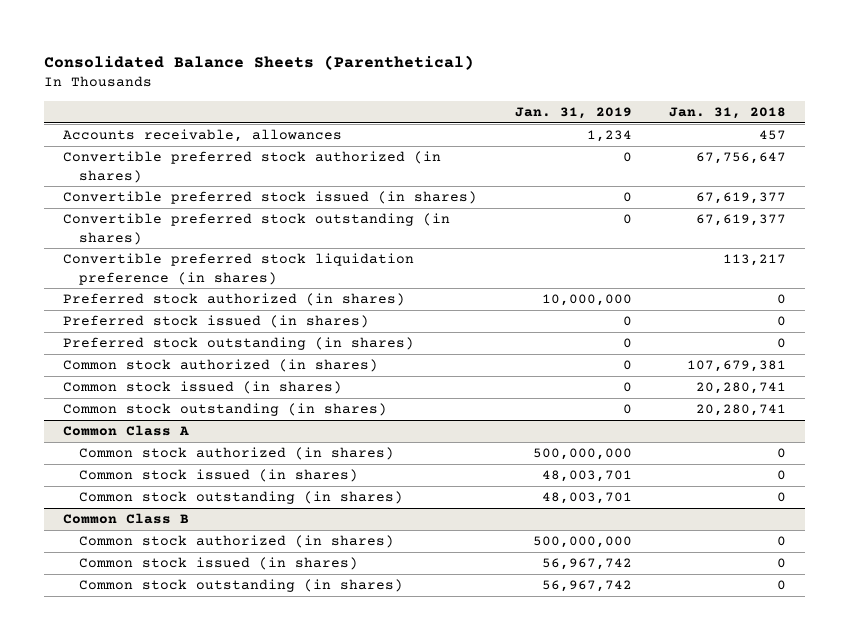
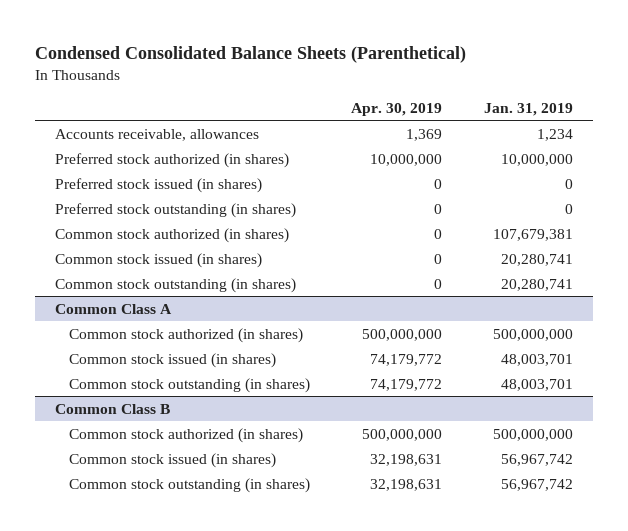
[44,54,475,70] Consolidated Balance Sheets (Parenthetical) -> [34,45,466,63] Condensed Consolidated Balance Sheets (Parenthetical)
[669,106,787,119] Jan. 31, 2018 -> none
none -> [351,102,443,116] Apr. 30, 2019
[63,151,442,183] Convertible preferred stock authorized (in shares) -> none
[63,191,478,205] Convertible preferred stock issued (in shares) -> none
[63,213,451,245] Convertible preferred stock outstanding (in shares) -> none
[63,253,415,285] Convertible preferred stock liquidation preference (in shares) -> none
[622,360,632,371] 0 -> [492,228,573,241] 107,679,381
[622,382,632,393] 0 -> [500,253,573,266] 20,280,741
[622,404,632,415] 0 -> [500,278,573,291] 20,280,741

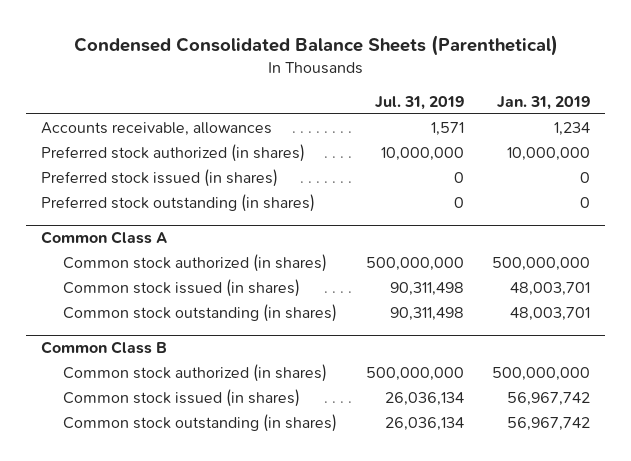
[351,102,443,116] Apr. 30, 2019 -> none
none -> [374,96,464,111] Jul. 31, 2019
[55,227,290,243] Common stock authorized (in shares) -> none
[55,252,263,268] Common stock issued (in shares) -> none
[55,277,297,293] Common stock outstanding (in shares) -> none

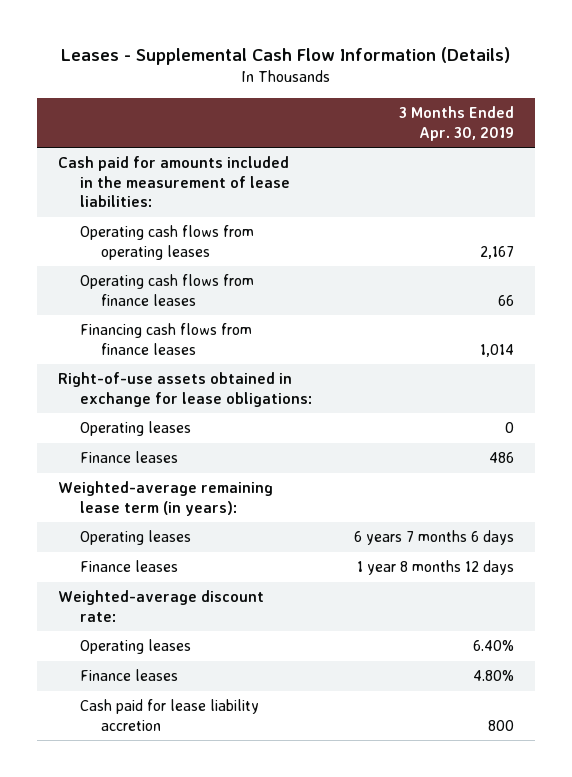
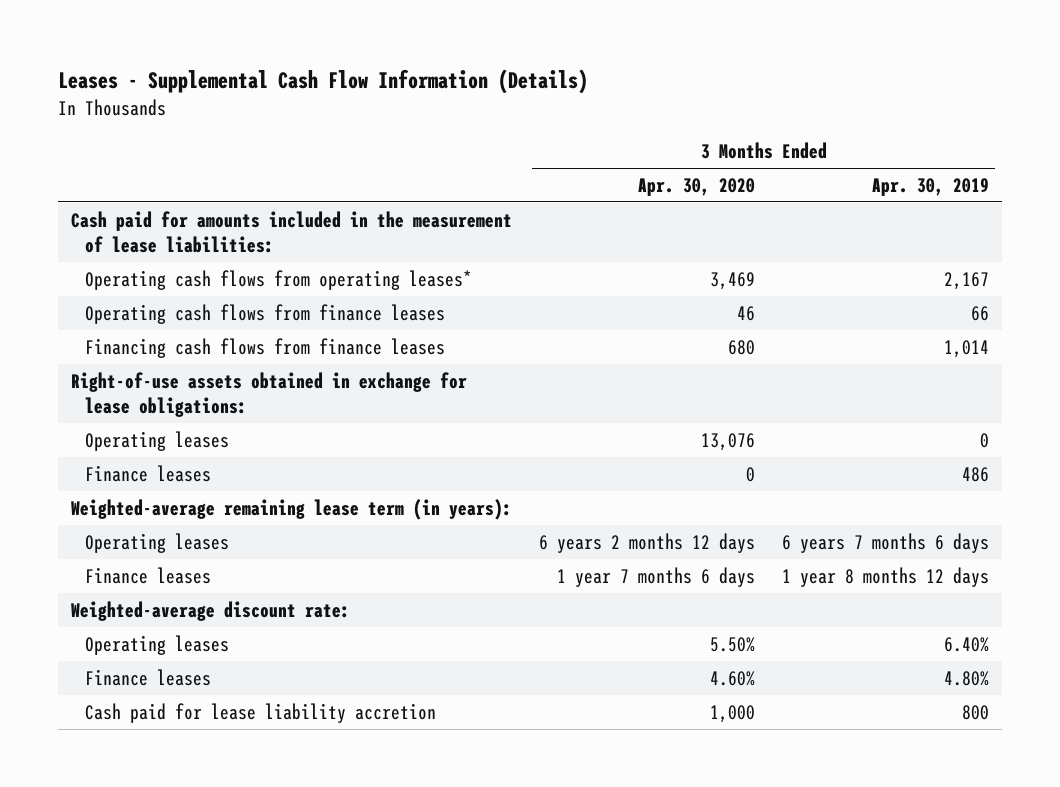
none -> [637,177,755,196] Apr. 30, 2020
[79,225,254,260] Operating cash flows from operating leases -> [85,269,473,290] Operating cash flows from operating leases*

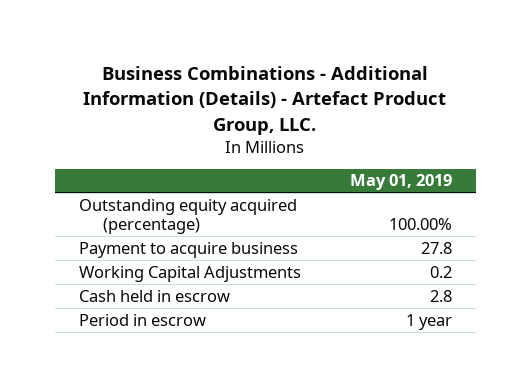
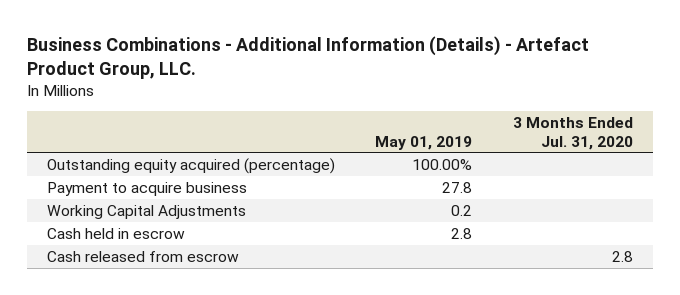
none -> [512,116,633,150] 3 Months Ended Jul. 31, 2020
[79,313,207,326] Period in escrow -> none
none -> [47,250,240,262] Cash released from escrow

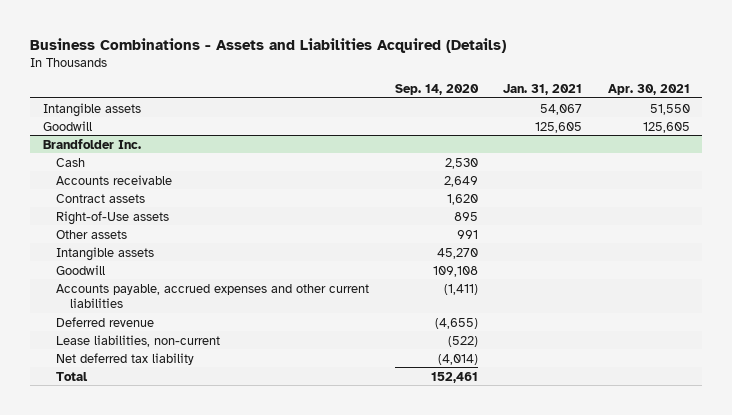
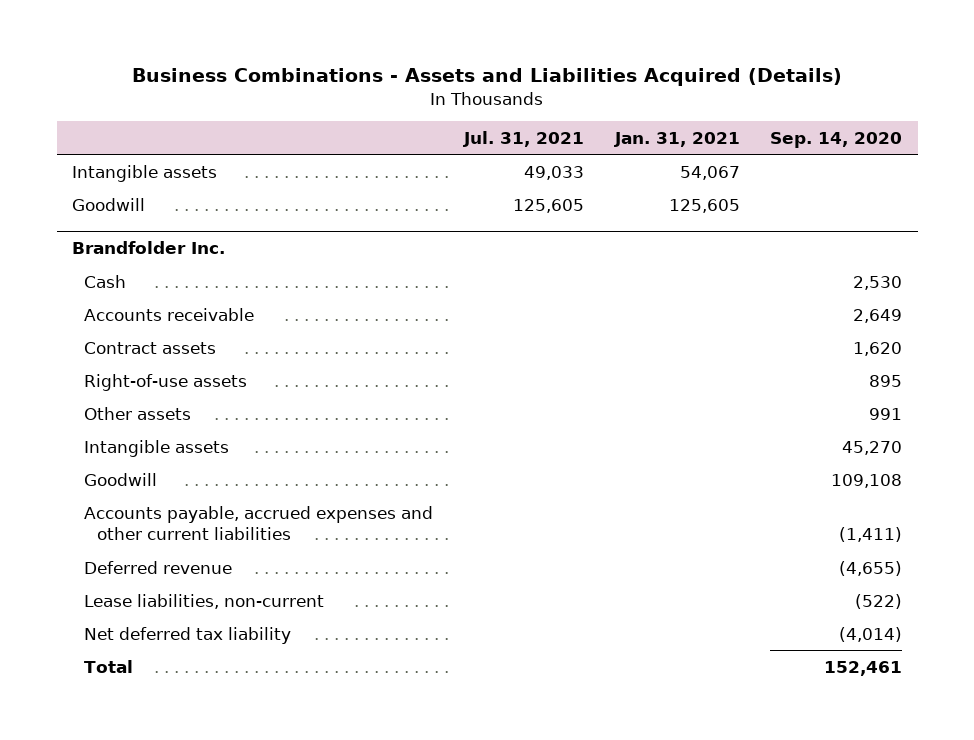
[607,84,690,96] Apr. 30, 2021 -> none
none -> [463,130,585,147] Jul. 31, 2021
[56,210,170,225] Right-of-Use assets -> [84,373,248,391] Right-of-use assets

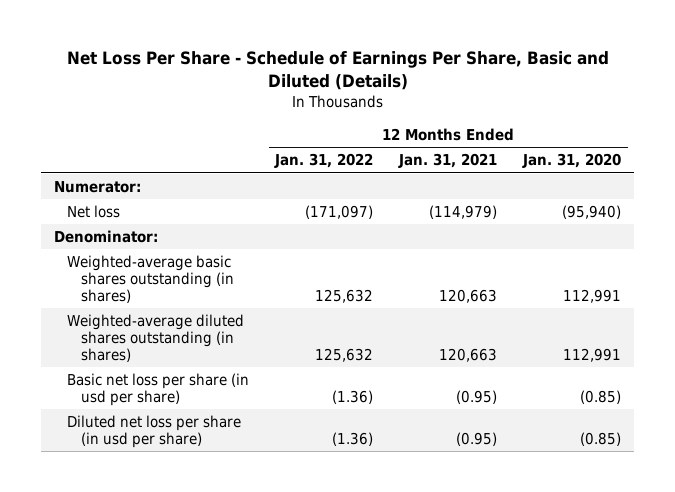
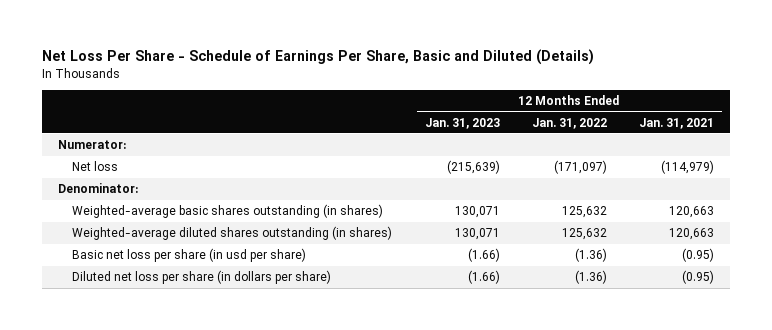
[522,153,622,169] Jan. 31, 2020 -> none
none -> [424,117,500,129] Jan. 31, 2023
[67,415,242,449] Diluted net loss per share (in usd per share) -> [72,270,332,285] Diluted net loss per share (in dollars per share)

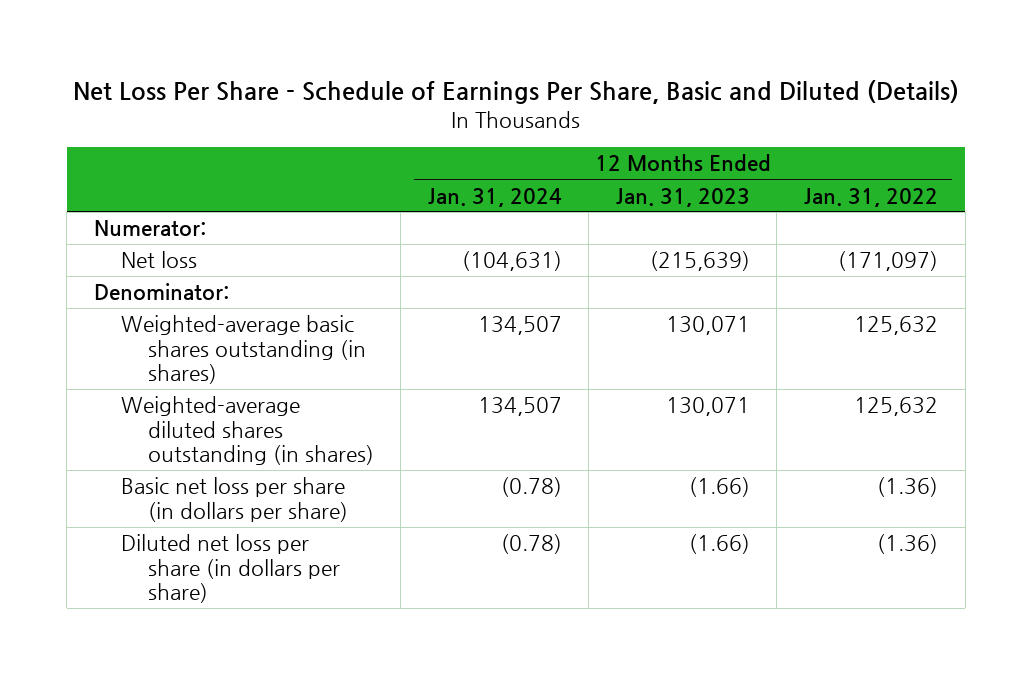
[639,117,715,129] Jan. 31, 2021 -> none
none -> [427,187,562,207] Jan. 31, 2024
[72,248,307,263] Basic net loss per share (in usd per share) -> [120,477,348,522] Basic net loss per share (in dollars per share)

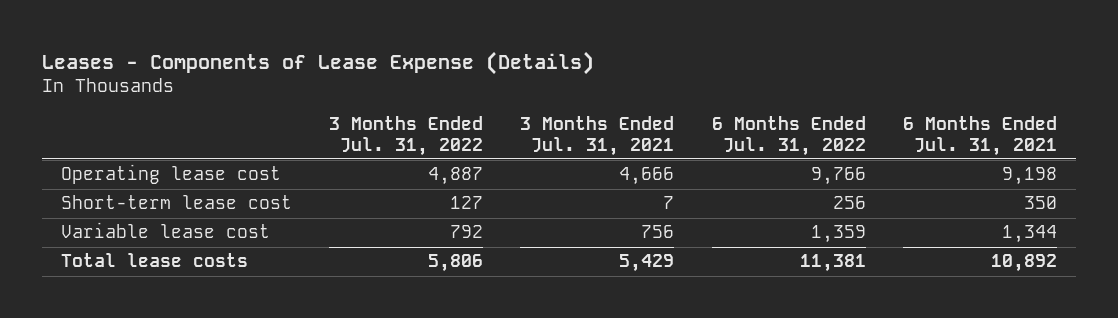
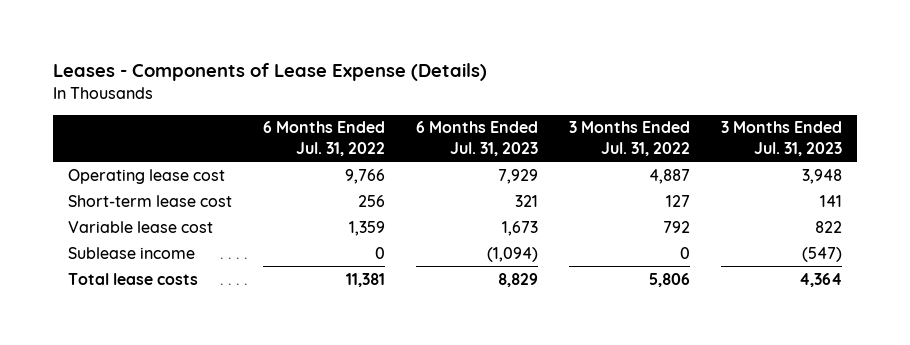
[520,115,675,156] 3 Months Ended Jul. 31, 2021 -> none
[902,115,1057,156] 6 Months Ended Jul. 31, 2021 -> none
none -> [415,121,538,156] 6 Months Ended Jul. 31, 2023
none -> [720,121,842,156] 3 Months Ended Jul. 31, 2023
none -> [68,246,196,259] Sublease income

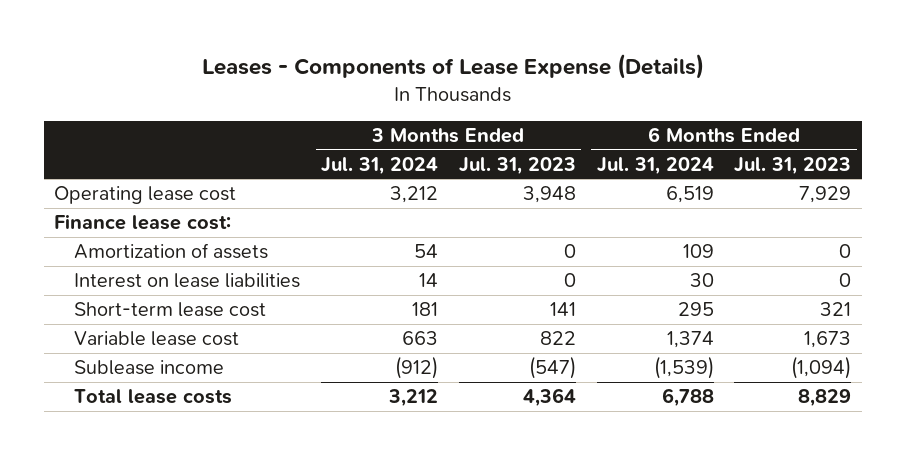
[262,121,385,156] 6 Months Ended Jul. 31, 2022 -> none
[568,121,690,156] 3 Months Ended Jul. 31, 2022 -> none
none -> [321,156,439,175] Jul. 31, 2024
none -> [596,156,714,175] Jul. 31, 2024
none -> [54,214,232,231] Finance lease cost:
none -> [74,243,269,260] Amortization of assets
none -> [74,273,301,289] Interest on lease liabilities

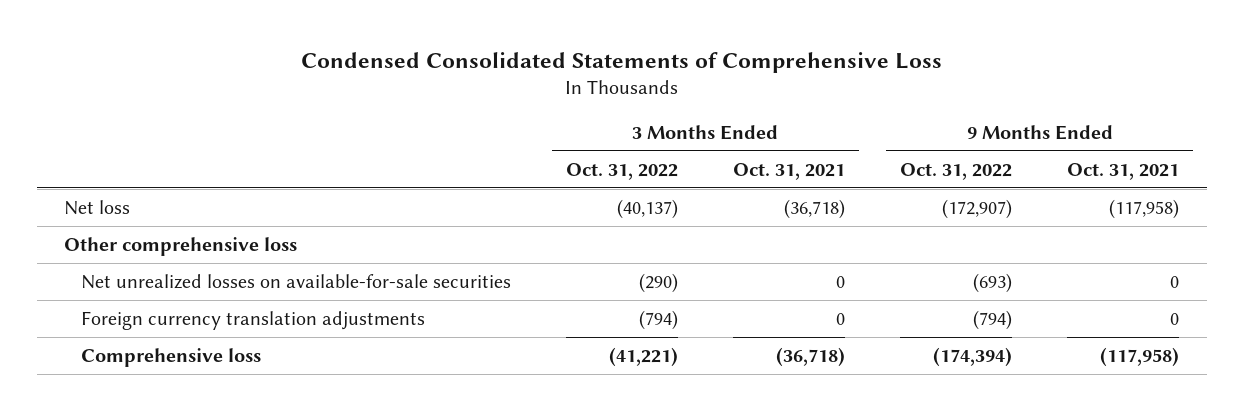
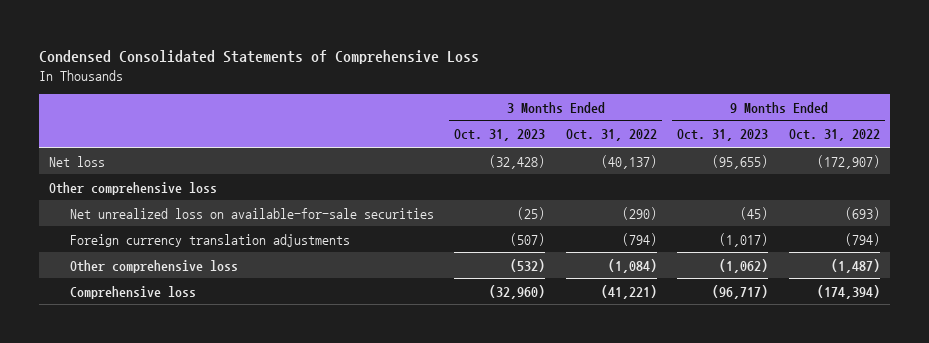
[732,162,845,180] Oct. 31, 2021 -> none
[1067,162,1180,180] Oct. 31, 2021 -> none
none -> [454,129,546,142] Oct. 31, 2023
none -> [677,129,769,142] Oct. 31, 2023
[80,273,511,289] Net unrealized losses on available-for-sale securities -> [69,207,434,219] Net unrealized loss on available-for-sale securities
none -> [69,259,238,273] Other comprehensive loss

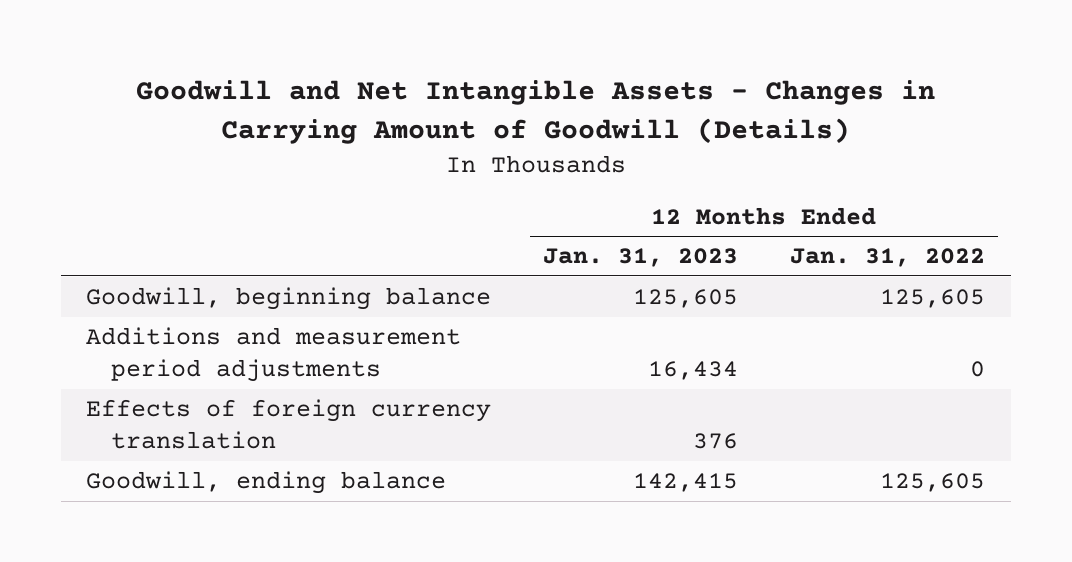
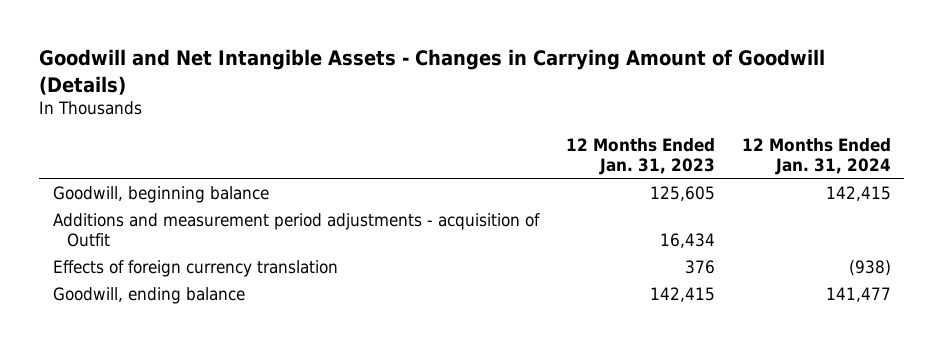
[790,248,986,268] Jan. 31, 2022 -> none
none -> [741,137,891,176] 12 Months Ended Jan. 31, 2024
[86,327,462,383] Additions and measurement period adjustments -> [52,212,540,247] Additions and measurement period adjustments - acquisition of Outfit

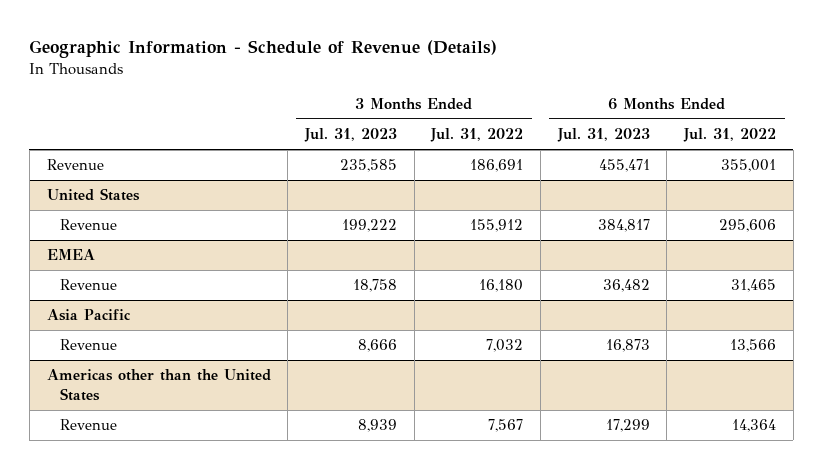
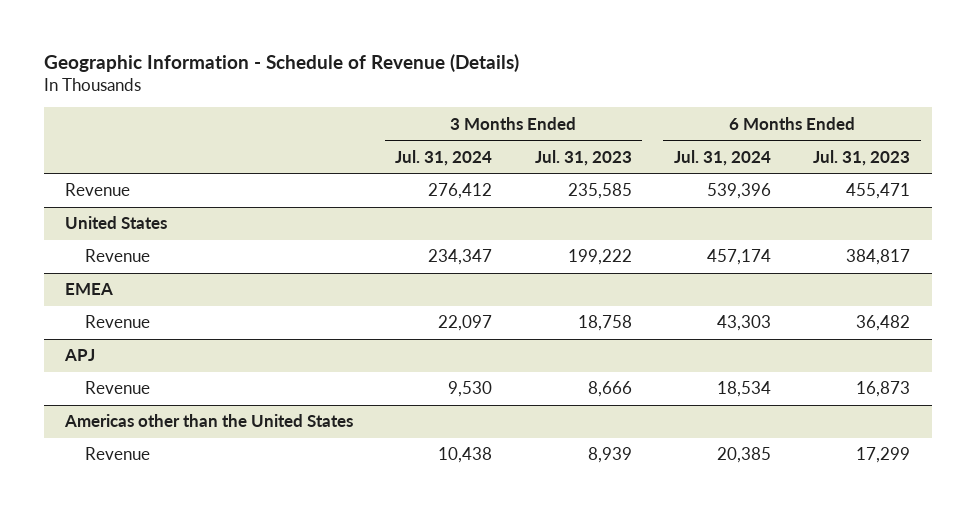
[430,128,524,143] Jul. 31, 2022 -> none
[682,128,776,143] Jul. 31, 2022 -> none
none -> [395,149,493,166] Jul. 31, 2024
none -> [674,149,772,166] Jul. 31, 2024
[46,309,131,322] Asia Pacific -> [63,349,95,362] APJ

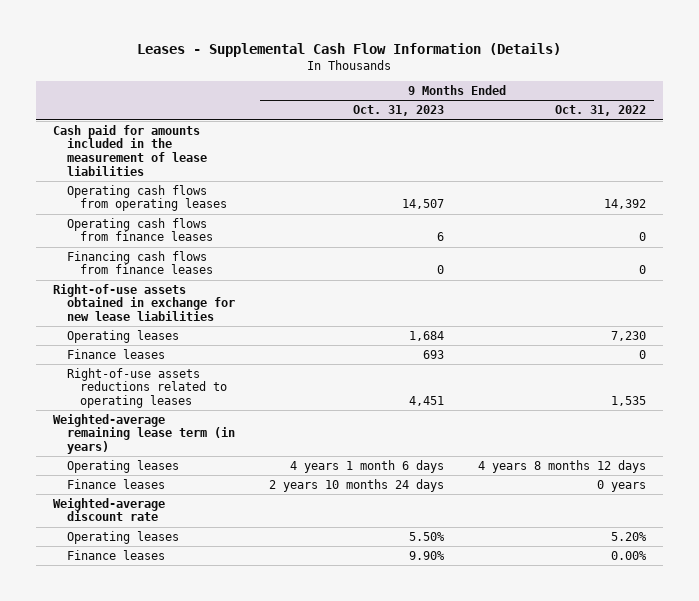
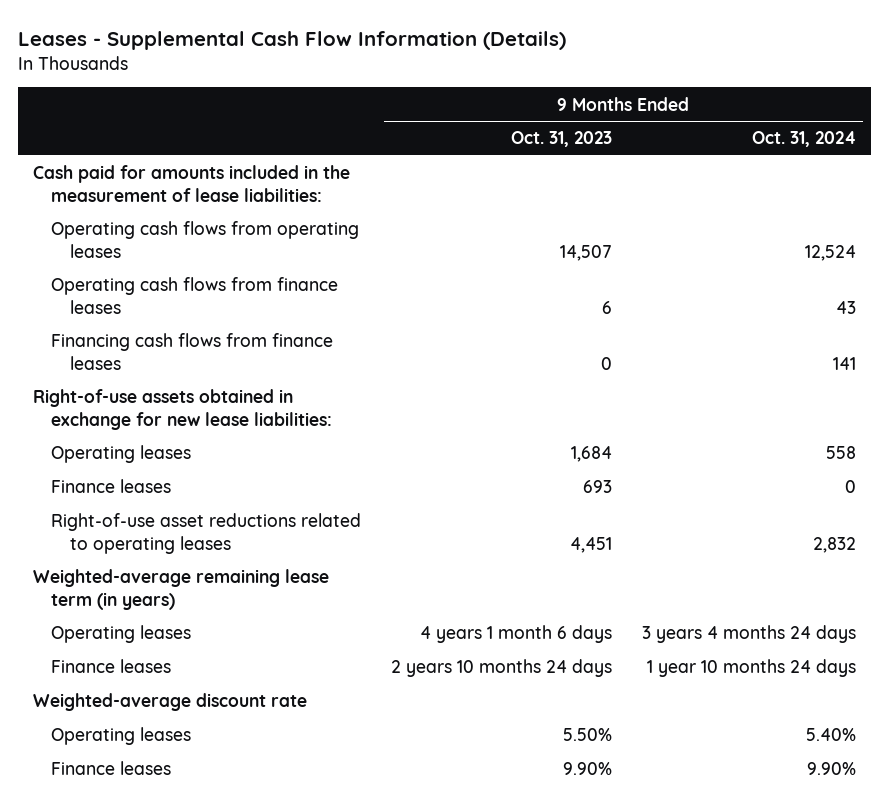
[554,105,646,117] Oct. 31, 2022 -> none
none -> [751,131,856,148] Oct. 31, 2024
[52,124,207,176] Cash paid for amounts included in the measurement of lease liabilities -> [33,165,351,202] Cash paid for amounts included in the measurement of lease liabilities:
[52,283,235,321] Right-of-use assets obtained in exchange for new lease liabilities -> [33,389,333,430] Right-of-use assets obtained in exchange for new lease liabilities:
[66,367,228,408] Right-of-use assets reductions related to operating leases -> [51,513,362,554] Right-of-use asset reductions related to operating leases

